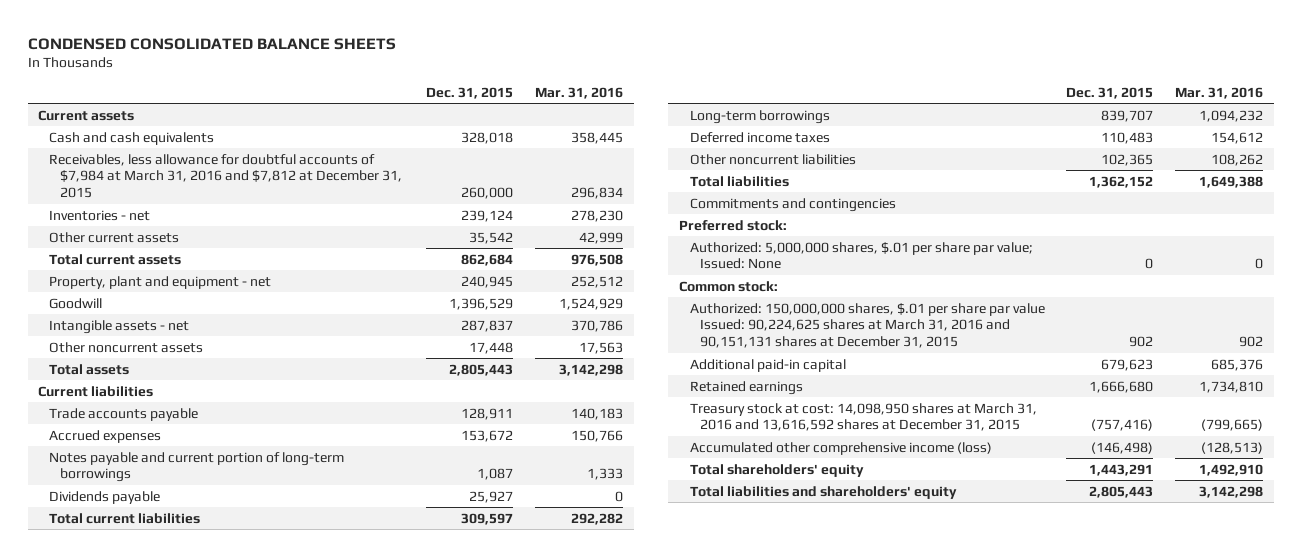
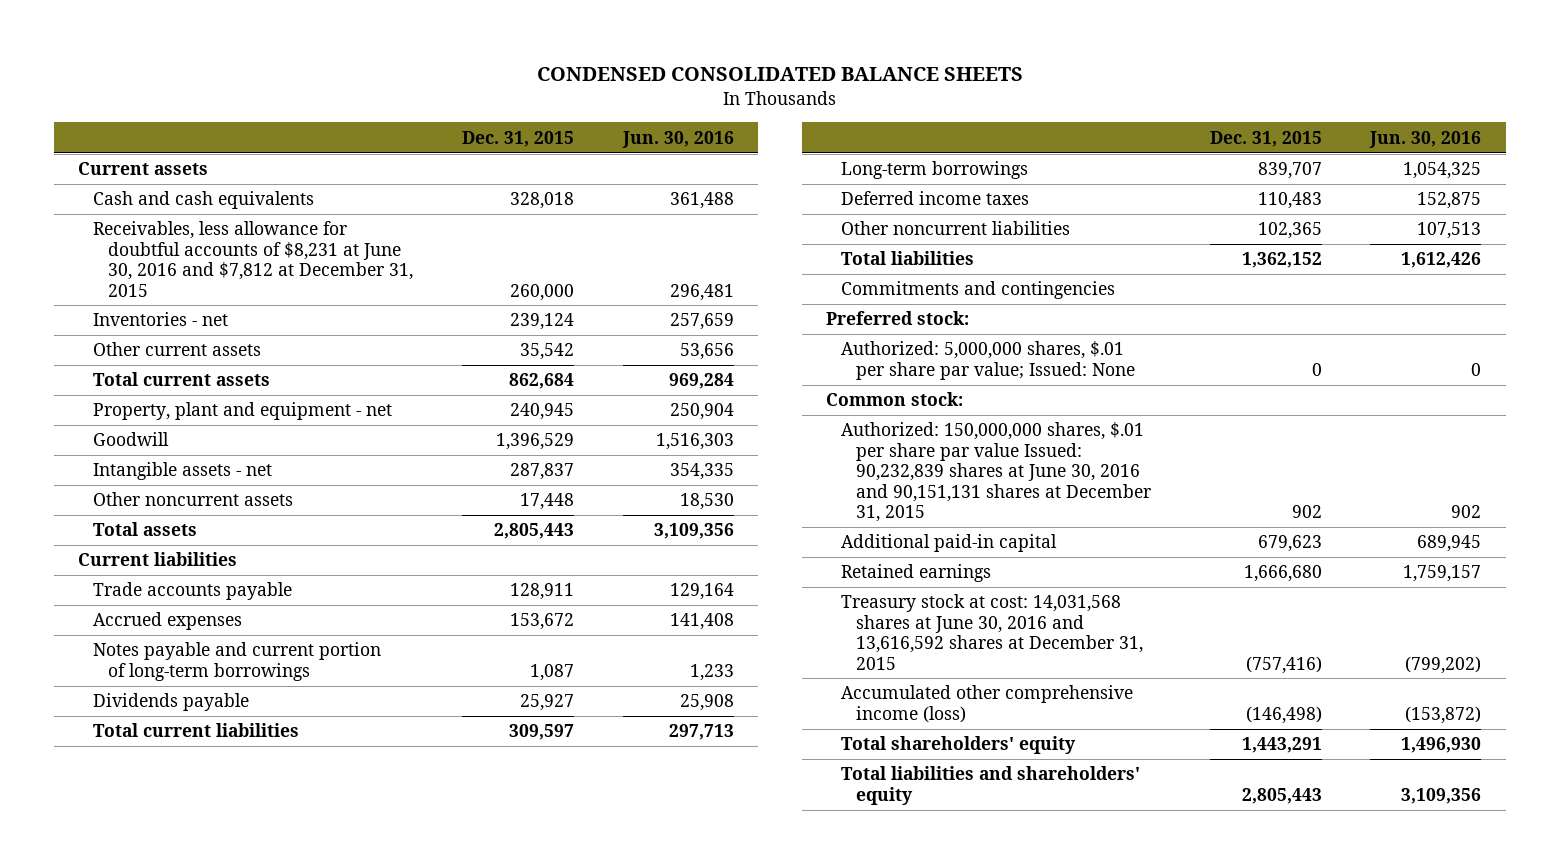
[534,86,623,99] Mar. 31, 2016 -> none
none -> [621,130,734,148] Jun. 30, 2016
[49,153,402,199] Receivables, less allowance for doubtful accounts of $7,984 at March 31, 2016 and $7,812 at December 31, 2015 -> [93,221,414,297] Receivables, less allowance for doubtful accounts of $8,231 at June 30, 2016 and $7,812 at December 31, 2015
[689,302,1045,349] Authorized: 150,000,000 shares, $.01 per share par value Issued: 90,224,625 shares at March 31, 2016 and 90,151,131 shares at December 31, 2015 -> [841,422,1152,522] Authorized: 150,000,000 shares, $.01 per share par value Issued: 90,232,839 shares at June 30, 2016 and 90,151,131 shares at December 31, 2015
[689,402,1037,432] Treasury stock at cost: 14,098,950 shares at March 31, 2016 and 13,616,592 shares at December 31, 2015 -> [841,594,1144,670] Treasury stock at cost: 14,031,568 shares at June 30, 2016 and 13,616,592 shares at December 31, 2015

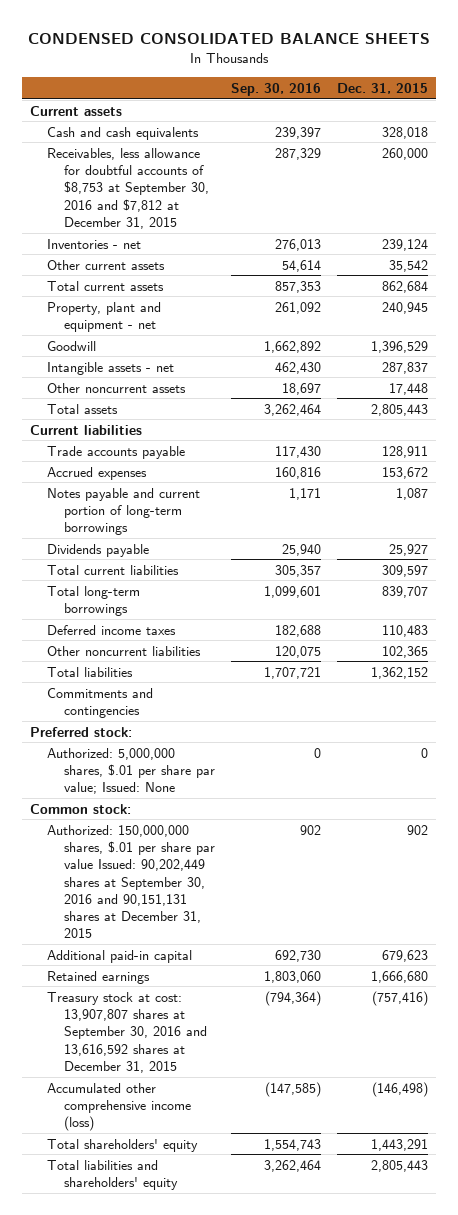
[621,130,734,148] Jun. 30, 2016 -> none
none -> [231,82,322,96] Sep. 30, 2016
[93,221,414,297] Receivables, less allowance for doubtful accounts of $8,231 at June 30, 2016 and $7,812 at December 31, 2015 -> [47,147,210,229] Receivables, less allowance for doubtful accounts of $8,753 at September 30, 2016 and $7,812 at December 31, 2015
[841,161,1029,180] Long-term borrowings -> [47,585,141,616] Total long-term borrowings
[841,422,1152,522] Authorized: 150,000,000 shares, $.01 per share par value Issued: 90,232,839 shares at June 30, 2016 and 90,151,131 shares at December 31, 2015 -> [47,824,216,939] Authorized: 150,000,000 shares, $.01 per share par value Issued: 90,202,449 shares at September 30, 2016 and 90,151,131 shares at December 31, 2015
[841,594,1144,670] Treasury stock at cost: 14,031,568 shares at June 30, 2016 and 13,616,592 shares at December 31, 2015 -> [47,991,208,1073] Treasury stock at cost: 13,907,807 shares at September 30, 2016 and 13,616,592 shares at December 31, 2015

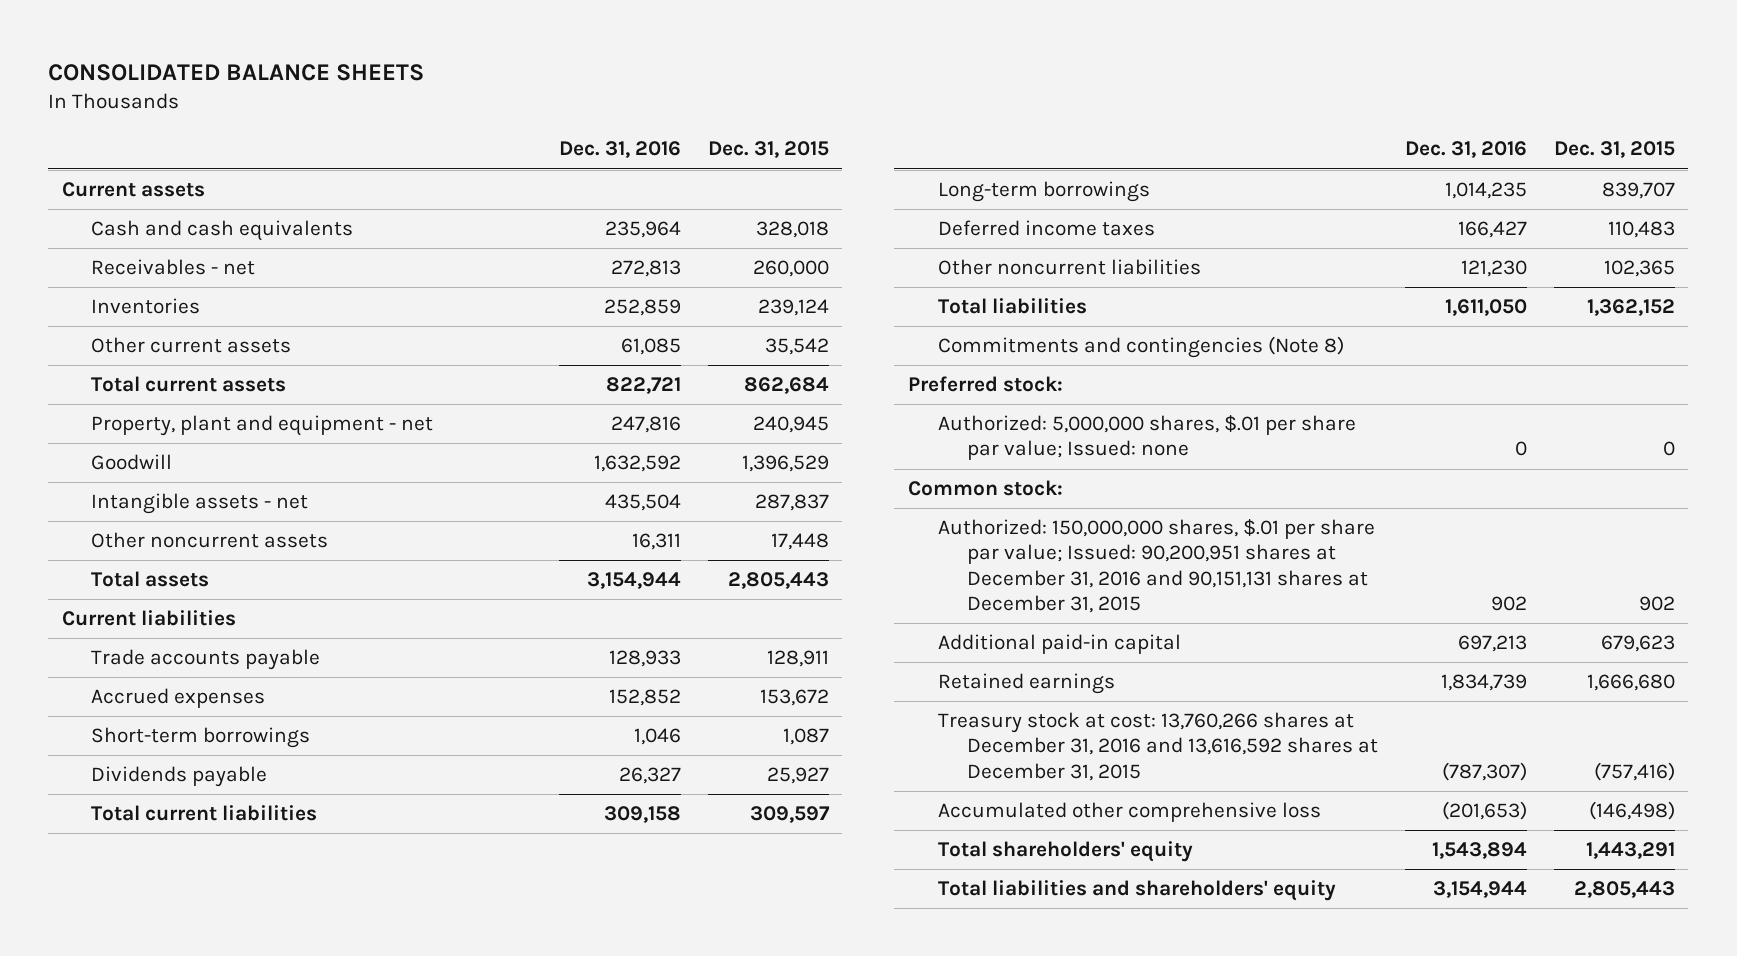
[28,33,431,45] CONDENSED CONSOLIDATED BALANCE SHEETS -> [48,64,425,82] CONSOLIDATED BALANCE SHEETS
[231,82,322,96] Sep. 30, 2016 -> none
none -> [559,141,682,159] Dec. 31, 2016
[47,147,210,229] Receivables, less allowance for doubtful accounts of $8,753 at September 30, 2016 and $7,812 at December 31, 2015 -> [91,259,256,276] Receivables - net
[47,238,142,249] Inventories - net -> [91,298,201,315] Inventories
[47,487,201,536] Notes payable and current portion of long-term borrowings -> [91,727,311,749] Short-term borrowings
[47,585,141,616] Total long-term borrowings -> [937,181,1150,203] Long-term borrowings
[47,687,154,718] Commitments and contingencies -> [937,336,1344,359] Commitments and contingencies (Note 8)
[47,747,216,795] Authorized: 5,000,000 shares, $.01 per share par value; Issued: None -> [937,415,1356,461] Authorized: 5,000,000 shares, $.01 per share par value; Issued: none
[47,824,216,939] Authorized: 150,000,000 shares, $.01 per share par value Issued: 90,202,449 shares at September 30, 2016 and 90,151,131 shares at December 31, 2015 -> [937,519,1375,613] Authorized: 150,000,000 shares, $.01 per share par value; Issued: 90,200,951 shares at December 31, 2016 and 90,151,131 shares at December 31, 2015
[47,991,208,1073] Treasury stock at cost: 13,907,807 shares at September 30, 2016 and 13,616,592 shares at December 31, 2015 -> [937,712,1379,781] Treasury stock at cost: 13,760,266 shares at December 31, 2016 and 13,616,592 shares at December 31, 2015
[47,1082,192,1132] Accumulated other comprehensive income (loss) -> [937,802,1321,823] Accumulated other comprehensive loss

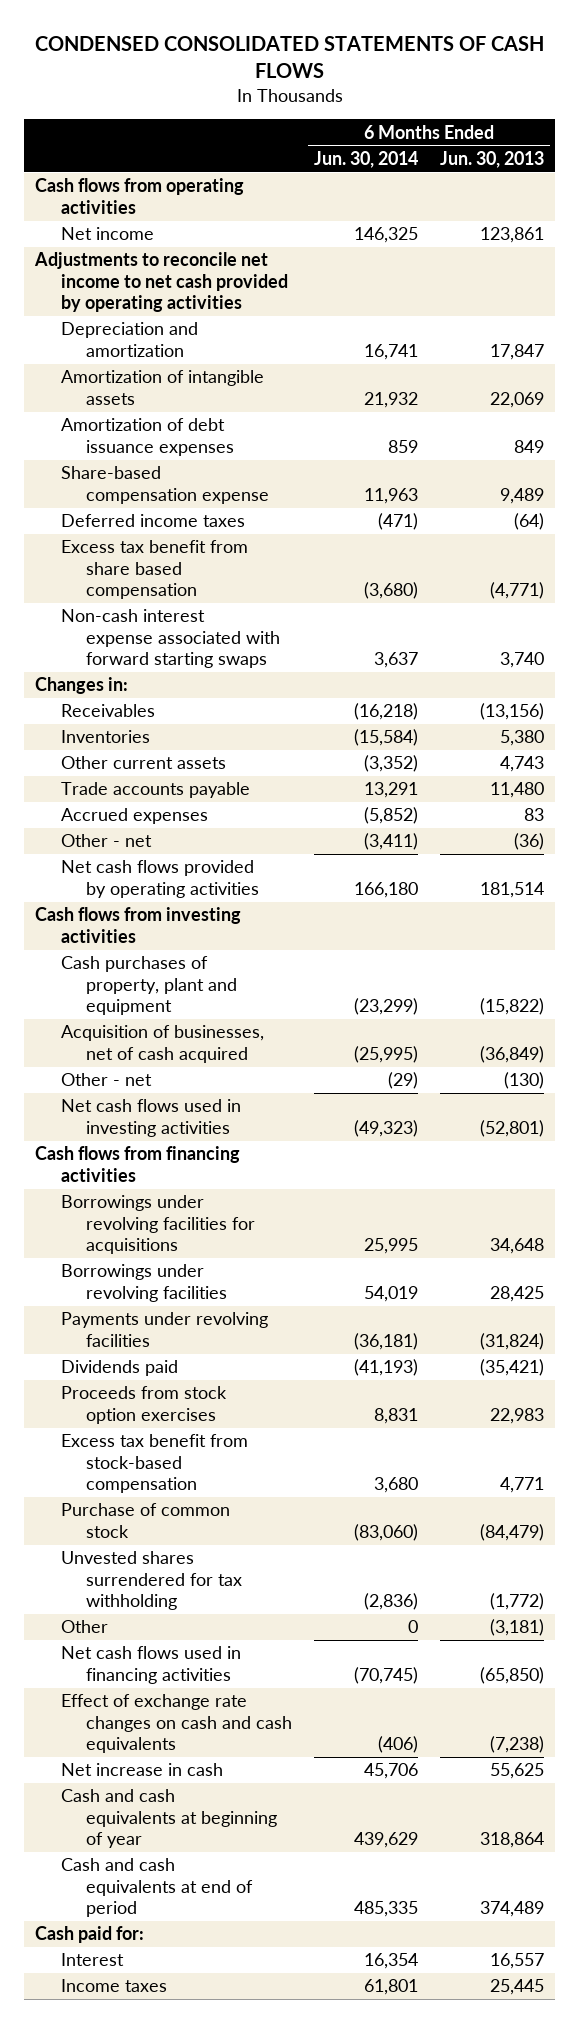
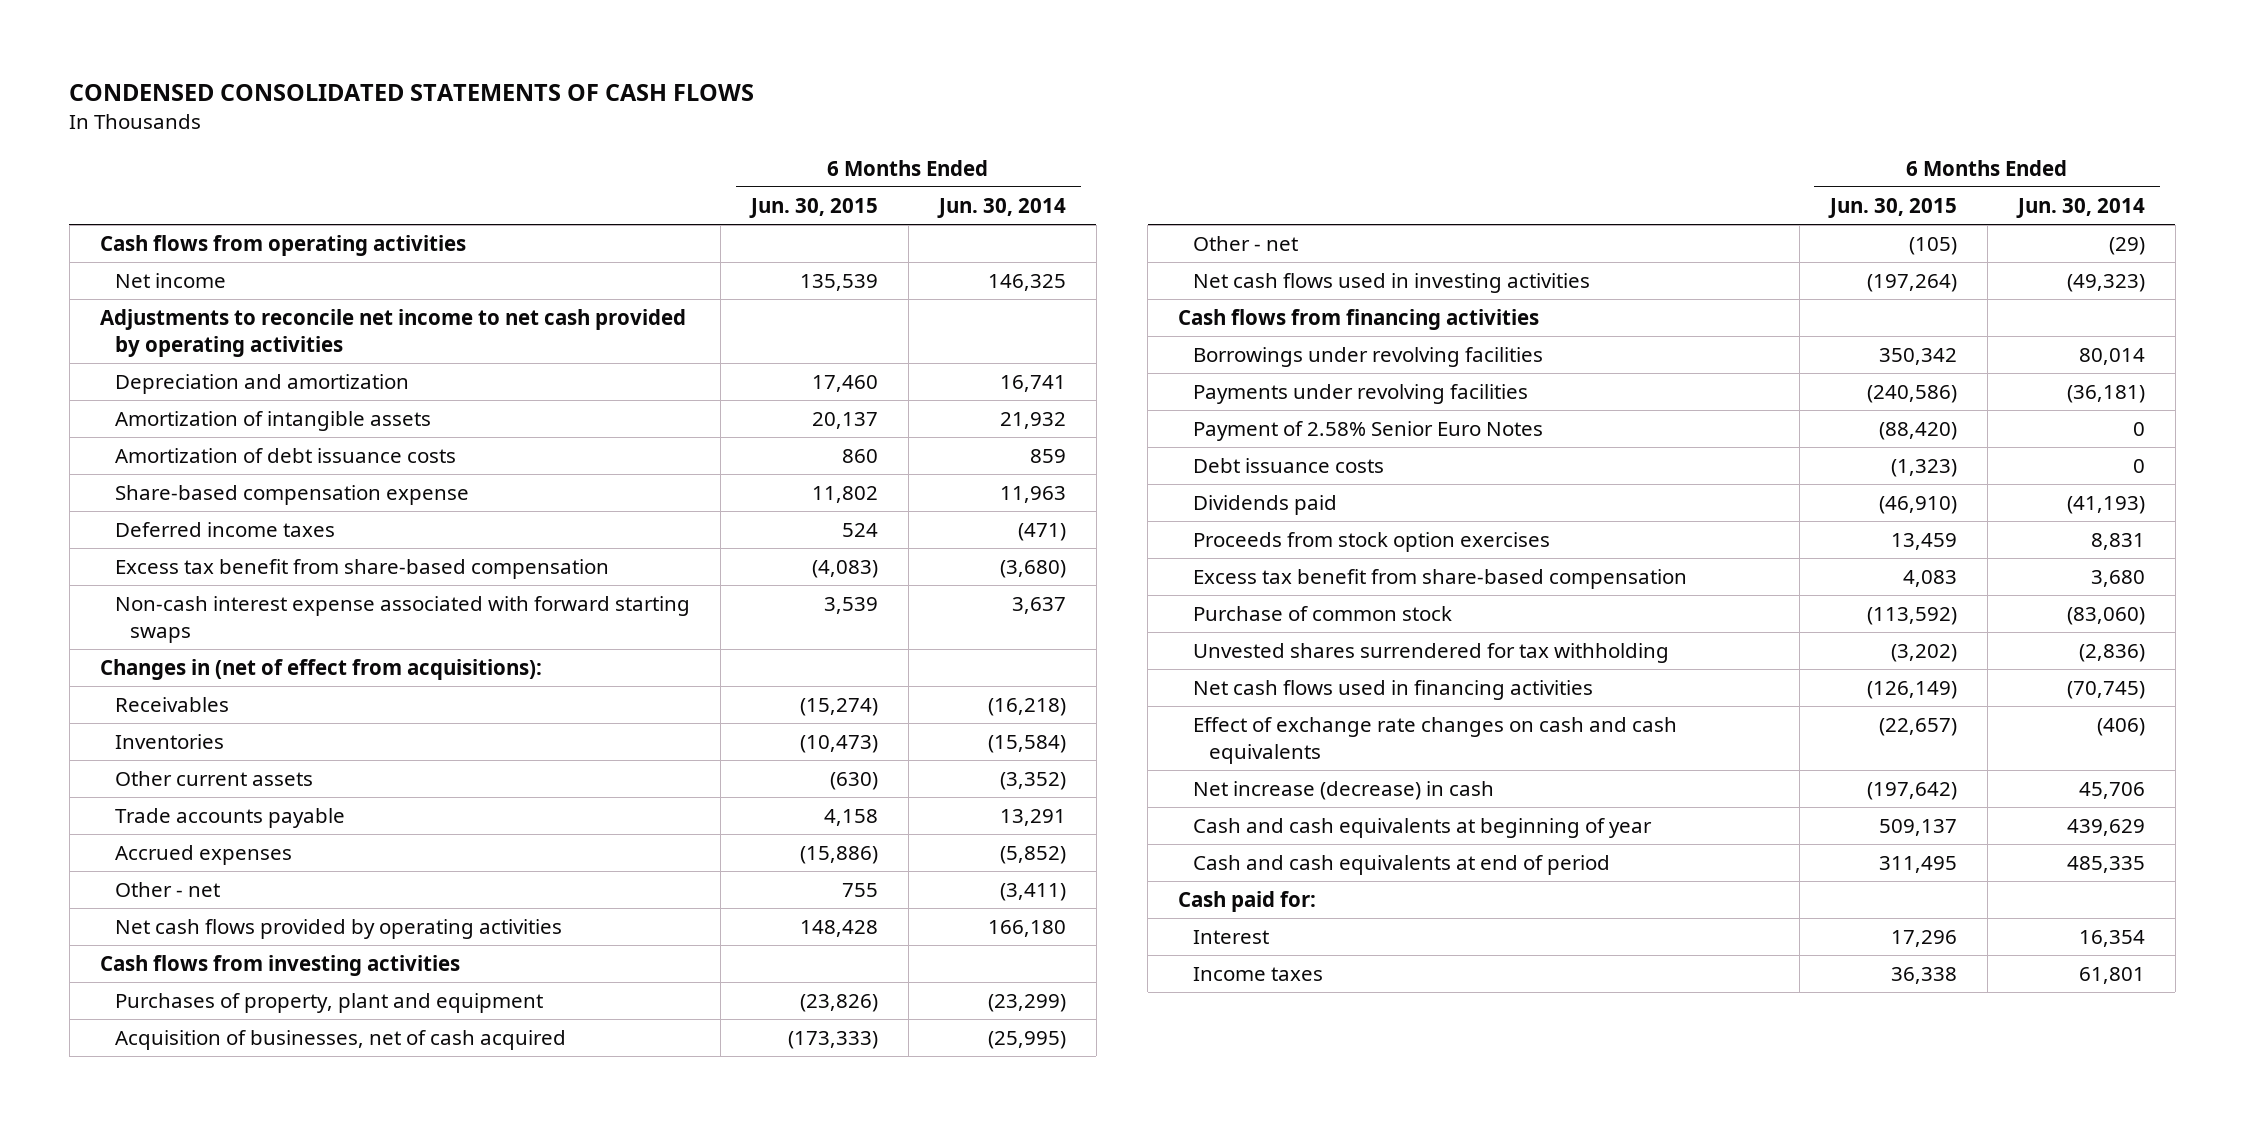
[440,150,545,168] Jun. 30, 2013 -> none
none -> [748,198,878,219] Jun. 30, 2015
[60,418,234,456] Amortization of debt issuance expenses -> [114,448,456,464] Amortization of debt issuance costs
[60,540,248,600] Excess tax benefit from share based compensation -> [114,559,609,580] Excess tax benefit from share-based compensation
[35,677,129,695] Changes in: -> [99,659,542,681] Changes in (net of effect from acquisitions):
[60,956,237,1016] Cash purchases of property, plant and equipment -> [114,993,543,1014] Purchases of property, plant and equipment
[60,1195,255,1255] Borrowings under revolving facilities for acquisitions -> none
[363,1285,418,1302] 54,019 -> [2078,348,2145,366] 80,014
none -> [1193,421,1544,442] Payment of 2.58% Senior Euro Notes
none -> [1193,458,1385,474] Debt issuance costs
[60,1434,248,1494] Excess tax benefit from stock-based compensation -> [1193,569,1688,590] Excess tax benefit from share-based compensation
[60,1620,108,1634] Other -> none
[60,1763,223,1777] Net increase in cash -> [1193,781,1495,801] Net increase (decrease) in cash

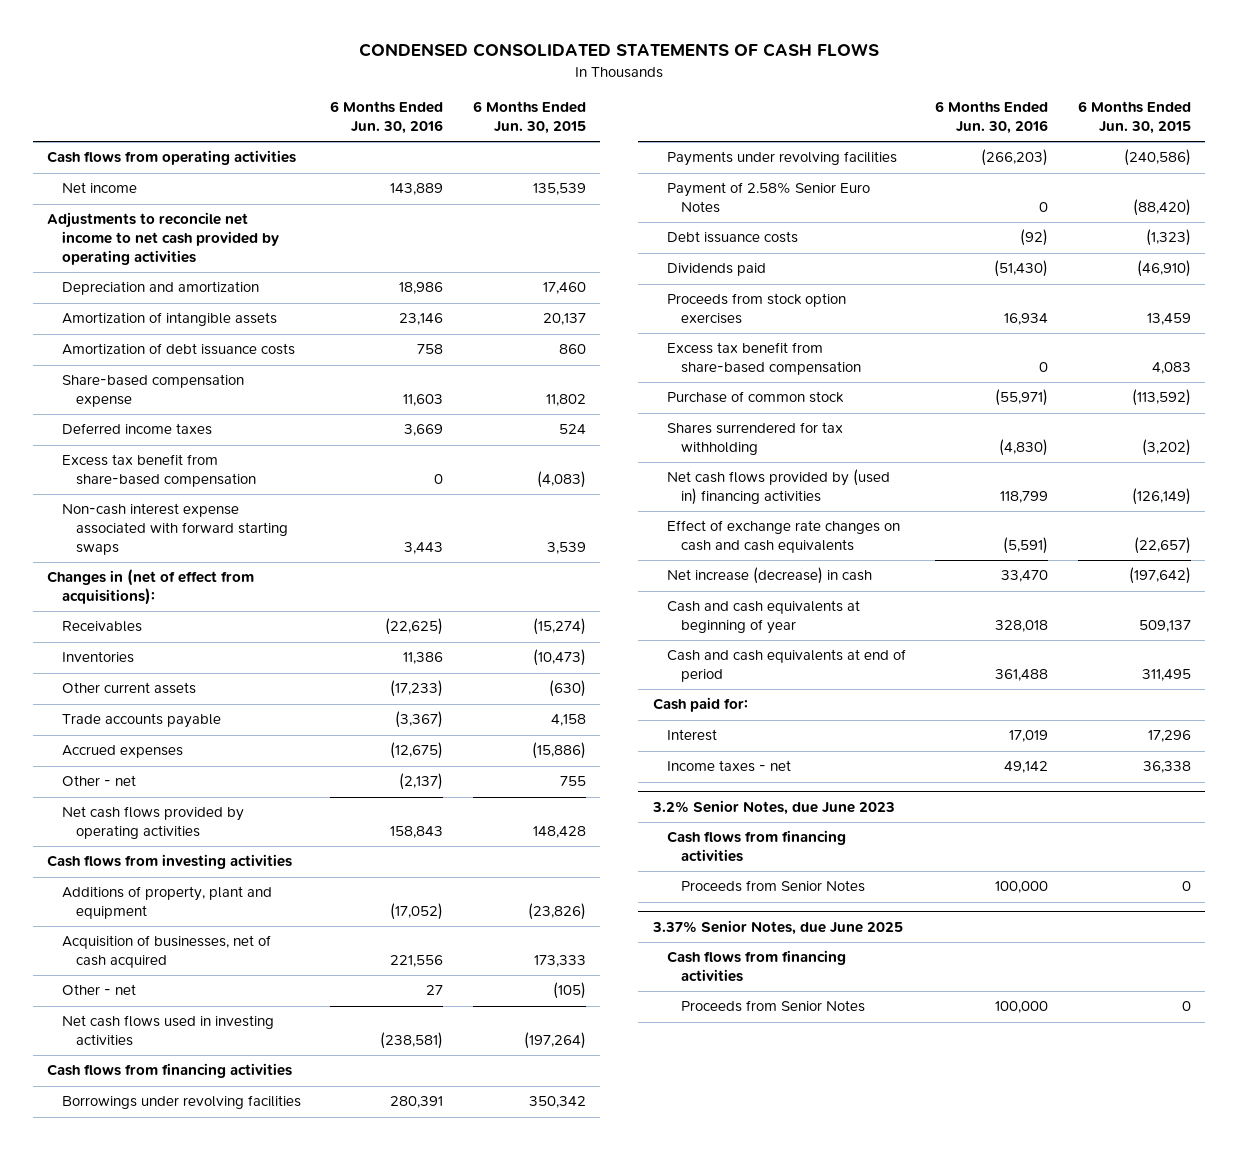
[936,198,1066,219] Jun. 30, 2014 -> none
none -> [330,101,444,134] 6 Months Ended Jun. 30, 2016
[114,993,543,1014] Purchases of property, plant and equipment -> [61,886,272,920] Additions of property, plant and equipment
[787,1031,878,1050] (173,333) -> [533,955,586,968] 173,333
[1193,643,1670,664] Unvested shares surrendered for tax withholding -> [666,422,843,456] Shares surrendered for tax withholding
[1193,680,1594,701] Net cash flows used in financing activities -> [666,469,890,506] Net cash flows provided by (used in) financing activities
[1193,967,1324,982] Income taxes -> [666,760,791,773] Income taxes - net
none -> [651,799,895,815] 3.2% Senior Notes, due June 2023
none -> [666,830,846,863] Cash flows from financing activities
none -> [681,880,866,893] Proceeds from Senior Notes
none -> [651,919,903,935] 3.37% Senior Notes, due June 2025
none -> [666,950,846,983] Cash flows from financing activities
none -> [681,1000,866,1013] Proceeds from Senior Notes

